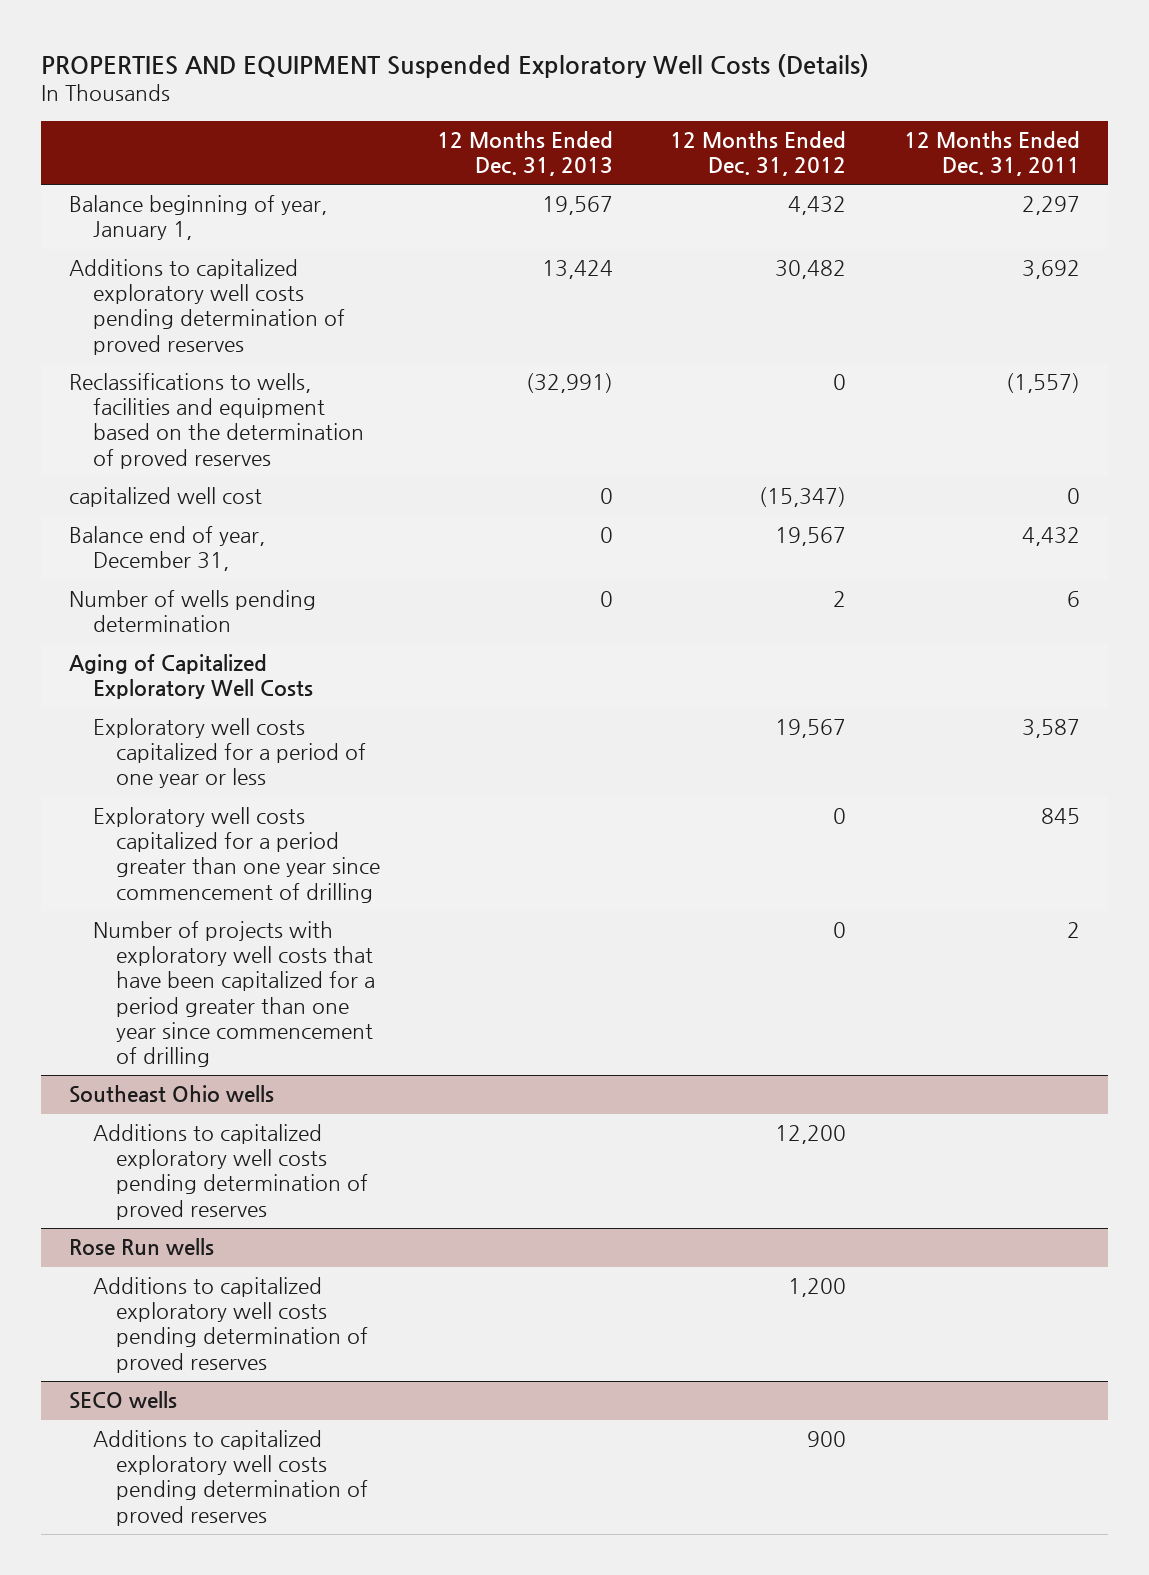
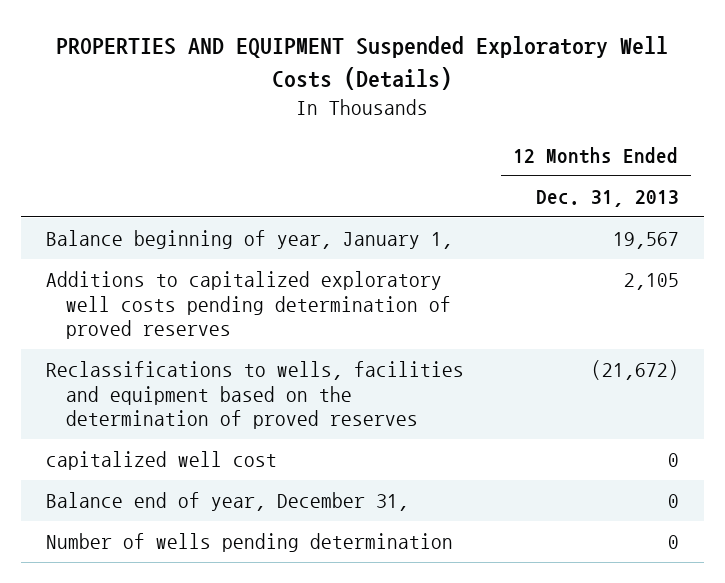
[670,131,847,177] 12 Months Ended Dec. 31, 2012 -> none
[903,131,1080,177] 12 Months Ended Dec. 31, 2011 -> none
[542,260,614,280] 13,424 -> [623,273,679,291] 2,105
[526,373,614,394] (32,991) -> [590,360,679,381] (21,672)
[69,654,313,700] Aging of Capitalized Exploratory Well Costs -> none
[92,718,367,789] Exploratory well costs capitalized for a period of one year or less -> none
[92,807,381,903] Exploratory well costs capitalized for a period greater than one year since commencement of drilling -> none
[92,921,376,1067] Number of projects with exploratory well costs that have been capitalized for a period greater than one year since commencement of drilling -> none
[69,1085,275,1104] Southeast Ohio wells -> none
[92,1124,369,1220] Additions to capitalized exploratory well costs pending determination of proved reserves -> none
[69,1238,215,1256] Rose Run wells -> none
[92,1277,369,1373] Additions to capitalized exploratory well costs pending determination of proved reserves -> none
[69,1391,178,1410] SECO wells -> none
[92,1430,369,1526] Additions to capitalized exploratory well costs pending determination of proved reserves -> none

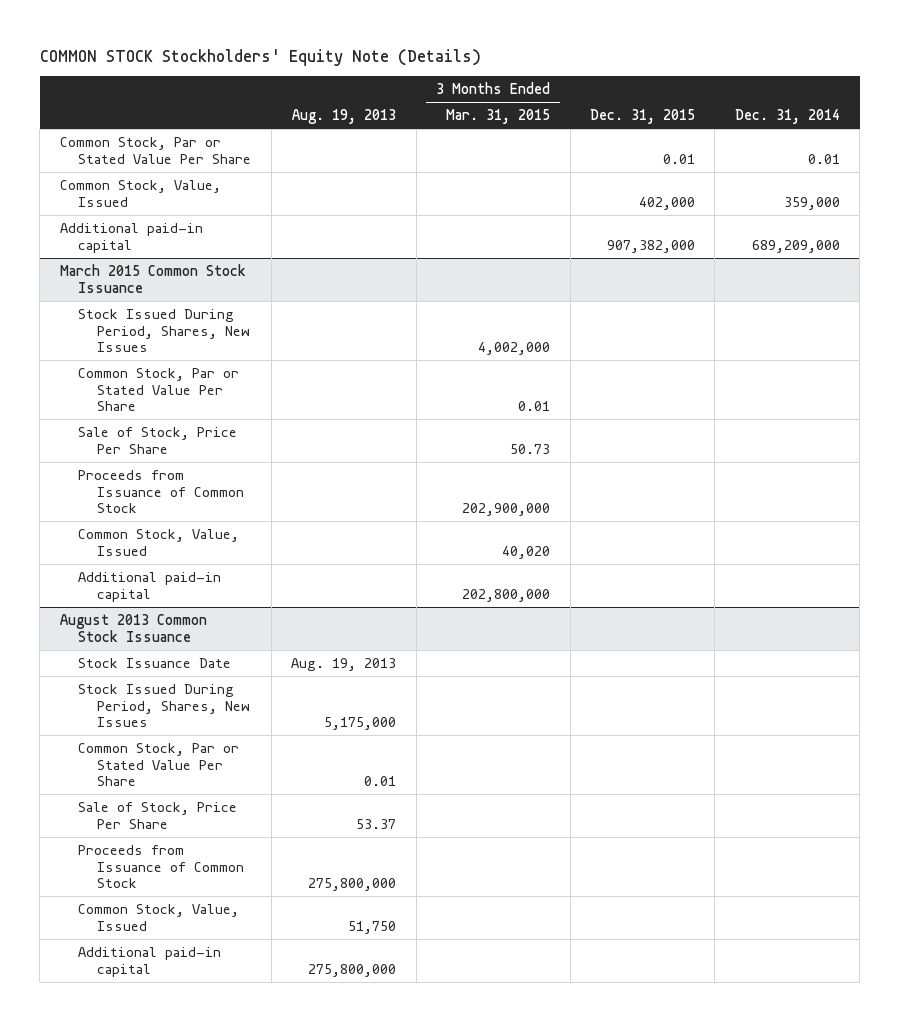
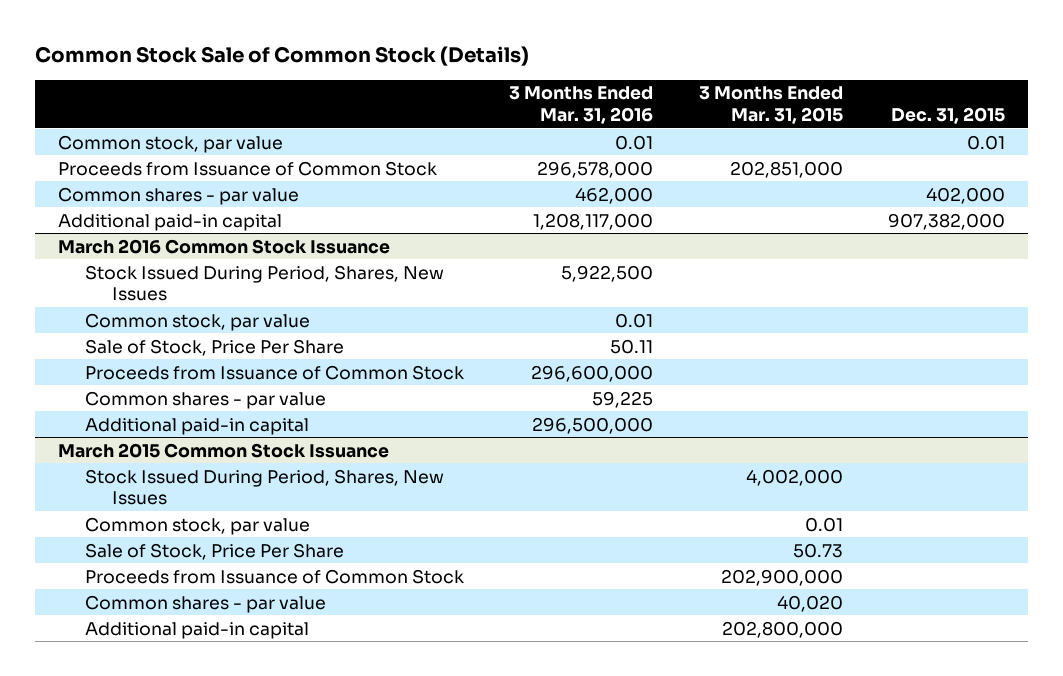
[39,48,481,66] COMMON STOCK Stockholders' Equity Note (Details) -> [34,46,529,67] Common Stock Sale of Common Stock (Details)
[292,109,397,125] Aug. 19, 2013 -> none
[734,109,840,125] Dec. 31, 2014 -> none
none -> [509,86,654,124] 3 Months Ended Mar. 31, 2016
[59,136,252,164] Common Stock, Par or Stated Value Per Share -> [57,134,283,153] Common stock, par value
none -> [57,160,437,176] Proceeds from Issuance of Common Stock
[59,179,221,207] Common Stock, Value, Issued -> [57,186,299,205] Common shares - par value
none -> [57,238,390,254] March 2016 Common Stock Issuance
none -> [84,264,444,302] Stock Issued During Period, Shares, New Issues
none -> [84,312,310,331] Common stock, par value
none -> [84,338,344,356] Sale of Stock, Price Per Share
none -> [84,364,464,380] Proceeds from Issuance of Common Stock
none -> [84,390,326,409] Common shares - par value
none -> [84,417,309,435] Additional paid-in capital
[78,367,240,412] Common Stock, Par or Stated Value Per Share -> [84,516,310,535] Common stock, par value
[78,528,240,556] Common Stock, Value, Issued -> [84,594,326,613] Common shares - par value
[59,613,207,642] August 2013 Common Stock Issuance -> none
[78,657,232,668] Stock Issuance Date -> none
[78,683,250,728] Stock Issued During Period, Shares, New Issues -> none
[78,742,240,787] Common Stock, Par or Stated Value Per Share -> none
[78,801,238,829] Sale of Stock, Price Per Share -> none
[78,844,244,889] Proceeds from Issuance of Common Stock -> none
[78,903,240,931] Common Stock, Value, Issued -> none
[78,946,222,977] Additional paid-in capital -> none

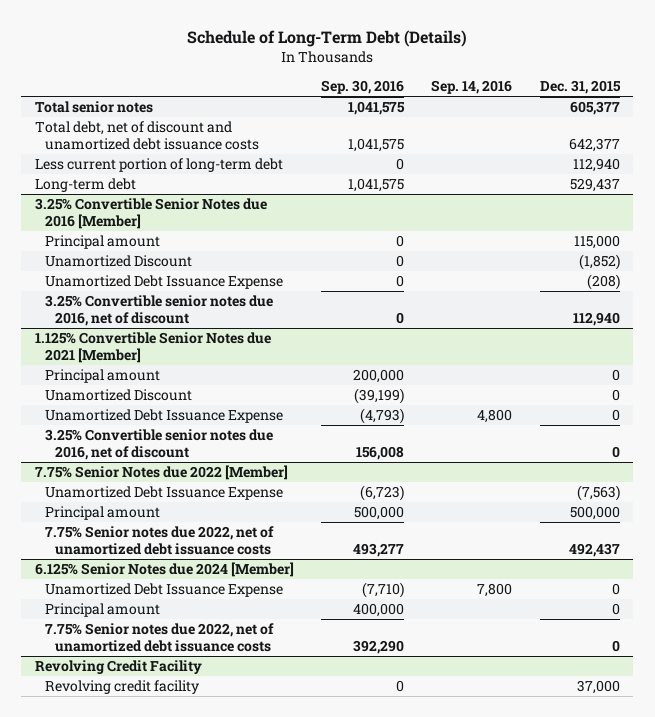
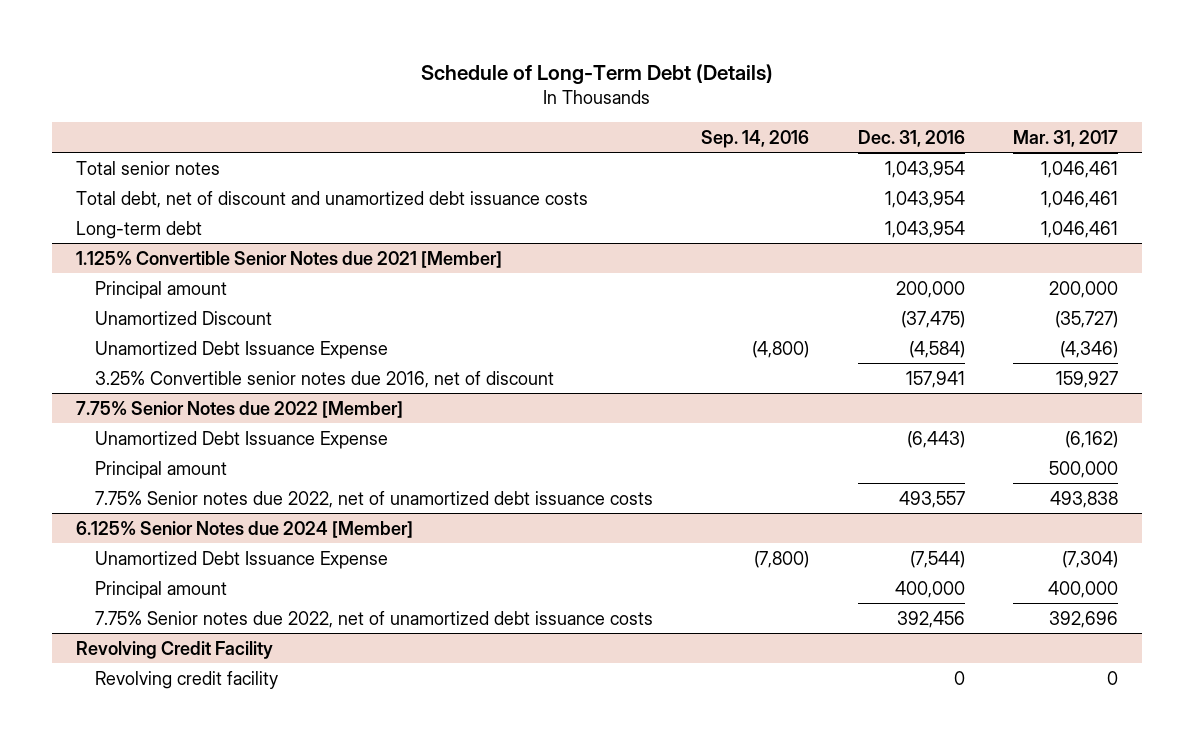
[321,80,405,95] Sep. 30, 2016 -> none
[539,80,621,95] Dec. 31, 2015 -> none
none -> [857,129,965,147] Dec. 31, 2016
none -> [1013,129,1119,147] Mar. 31, 2017
[34,158,283,173] Less current portion of long-term debt -> none
[34,198,267,229] 3.25% Convertible Senior Notes due 2016 [Member] -> none
[45,235,161,250] Principal amount -> none
[45,255,193,268] Unamortized Discount -> none
[45,275,284,290] Unamortized Debt Issuance Expense -> none
[45,295,274,326] 3.25% Convertible senior notes due 2016, net of discount -> none
[477,409,513,424] 4,800 -> [752,340,810,358] (4,800)
[477,583,513,598] 7,800 -> [754,550,810,568] (7,800)

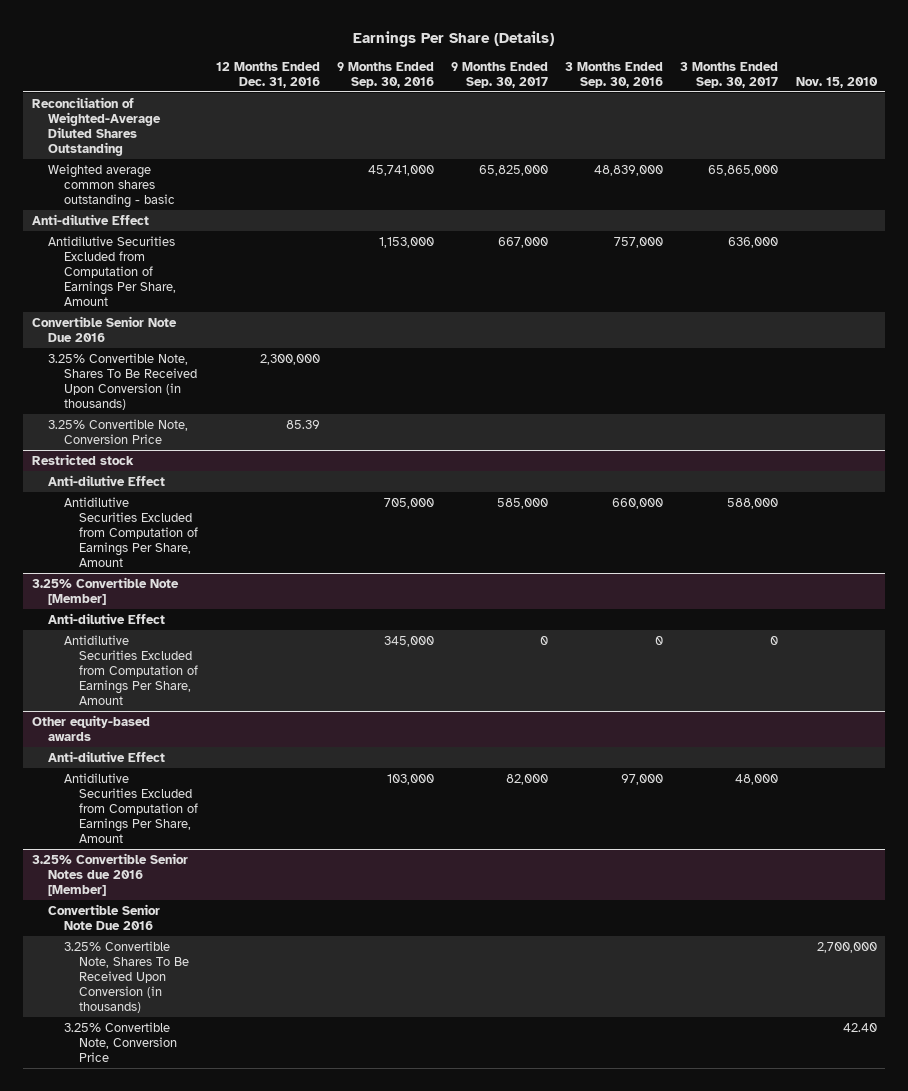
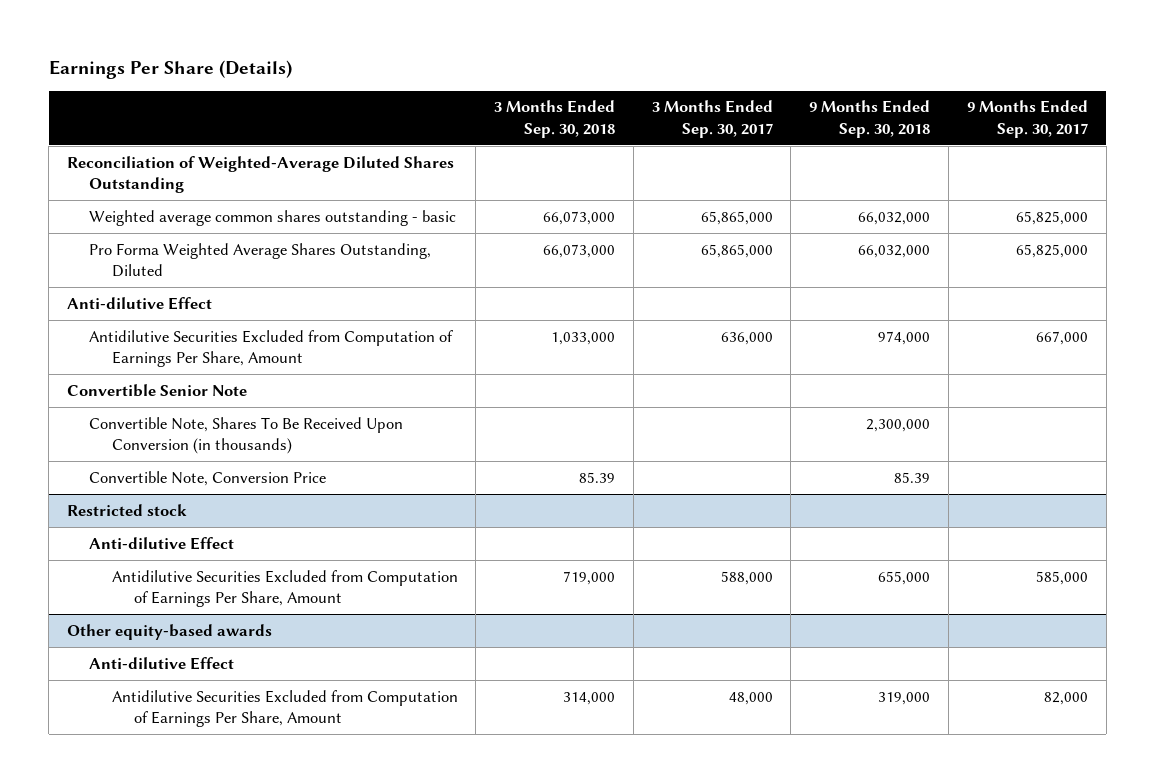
[215,61,320,88] 12 Months Ended Dec. 31, 2016 -> none
[336,61,434,88] 9 Months Ended Sep. 30, 2016 -> none
[565,61,664,88] 3 Months Ended Sep. 30, 2016 -> none
[795,76,878,88] Nov. 15, 2010 -> none
none -> [494,100,616,138] 3 Months Ended Sep. 30, 2018
none -> [809,100,931,138] 9 Months Ended Sep. 30, 2018
none -> [89,242,432,278] Pro Forma Weighted Average Shares Outstanding, Diluted
[31,315,177,342] Convertible Senior Note Due 2016 -> [66,383,247,397] Convertible Senior Note
[47,352,197,410] 3.25% Convertible Note, Shares To Be Received Upon Conversion (in thousands) -> [89,416,404,455] Convertible Note, Shares To Be Received Upon Conversion (in thousands)
[47,418,188,444] 3.25% Convertible Note, Conversion Price -> [89,470,327,486] Convertible Note, Conversion Price
[31,576,179,605] 3.25% Convertible Note [Member] -> none
[47,612,165,624] Anti-dilutive Effect -> none
[63,634,199,705] Antidilutive Securities Excluded from Computation of Earnings Per Share, Amount -> none
[31,852,188,896] 3.25% Convertible Senior Notes due 2016 [Member] -> none
[47,903,160,930] Convertible Senior Note Due 2016 -> none
[63,940,190,1013] 3.25% Convertible Note, Shares To Be Received Upon Conversion (in thousands) -> none
[63,1021,178,1062] 3.25% Convertible Note, Conversion Price -> none

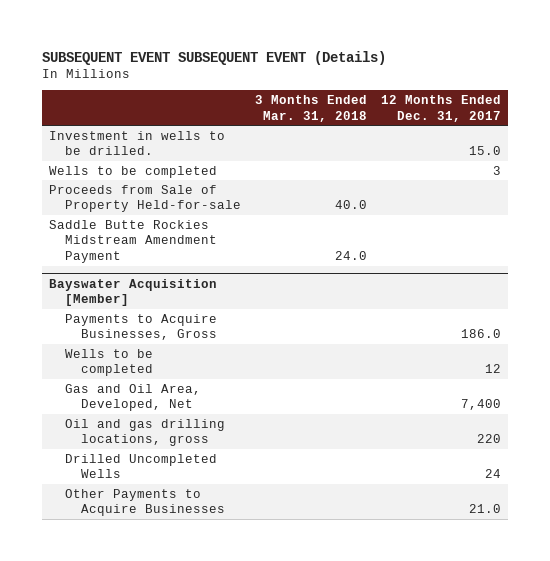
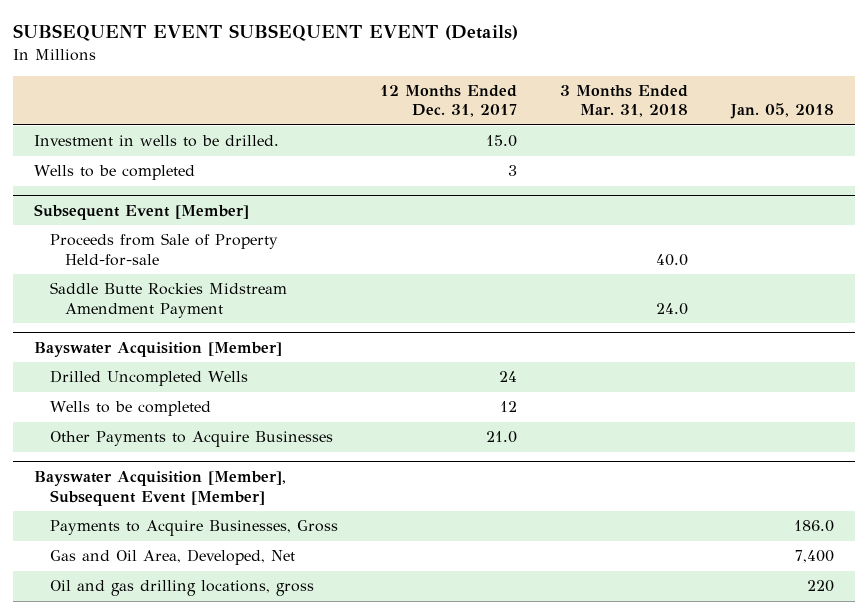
none -> [729,103,834,120] Jan. 05, 2018
[49,184,242,213] Proceeds from Sale of Property Held-for-sale -> none
[49,219,218,263] Saddle Butte Rockies Midstream Amendment Payment -> none
none -> [34,204,250,221] Subsequent Event [Member]
none -> [49,233,278,266] Proceeds from Sale of Property Held-for-sale
none -> [49,282,287,318] Saddle Butte Rockies Midstream Amendment Payment
[65,313,218,341] Payments to Acquire Businesses, Gross -> none
[65,383,202,412] Gas and Oil Area, Developed, Net -> none
[65,418,226,447] Oil and gas drilling locations, gross -> none
[65,348,154,377] Wells to be completed -> [49,401,211,417] Wells to be completed
none -> [34,471,287,506] Bayswater Acquisition [Member], Subsequent Event [Member]
none -> [49,520,338,537] Payments to Acquire Businesses, Gross
none -> [49,549,295,566] Gas and Oil Area, Developed, Net
none -> [49,580,314,597] Oil and gas drilling locations, gross

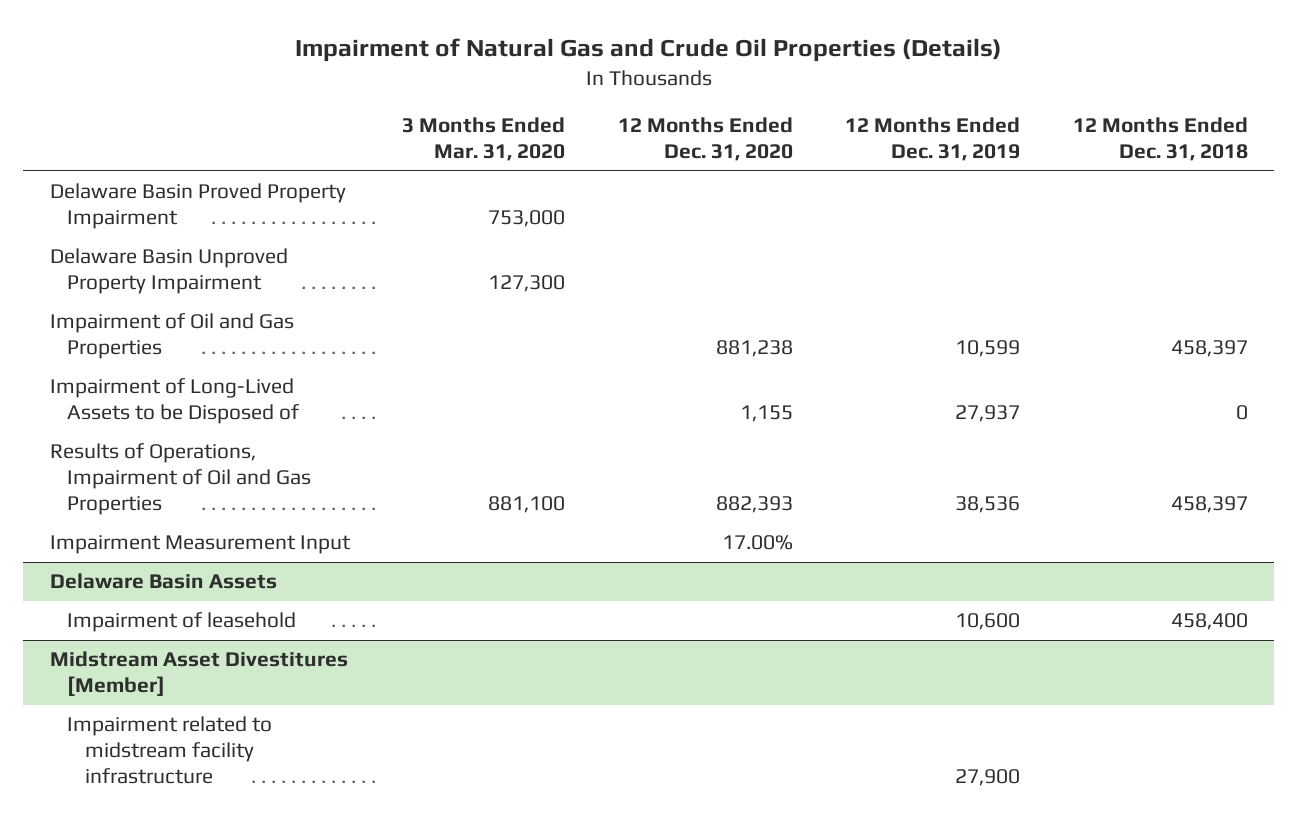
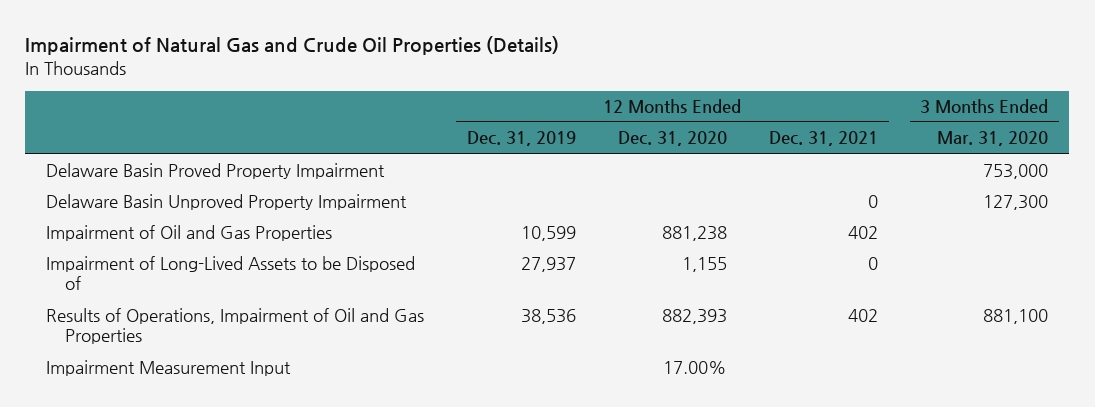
[1072,117,1248,162] 12 Months Ended Dec. 31, 2018 -> none
none -> [769,131,879,147] Dec. 31, 2021
[49,573,277,590] Delaware Basin Assets -> none
[67,612,297,633] Impairment of leasehold -> none
[49,651,348,697] Midstream Asset Divestitures [Member] -> none
[67,716,273,785] Impairment related to midstream facility infrastructure -> none

